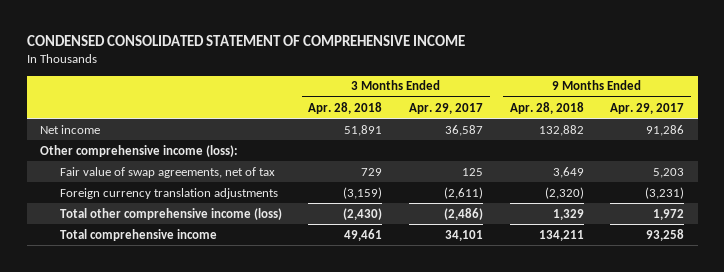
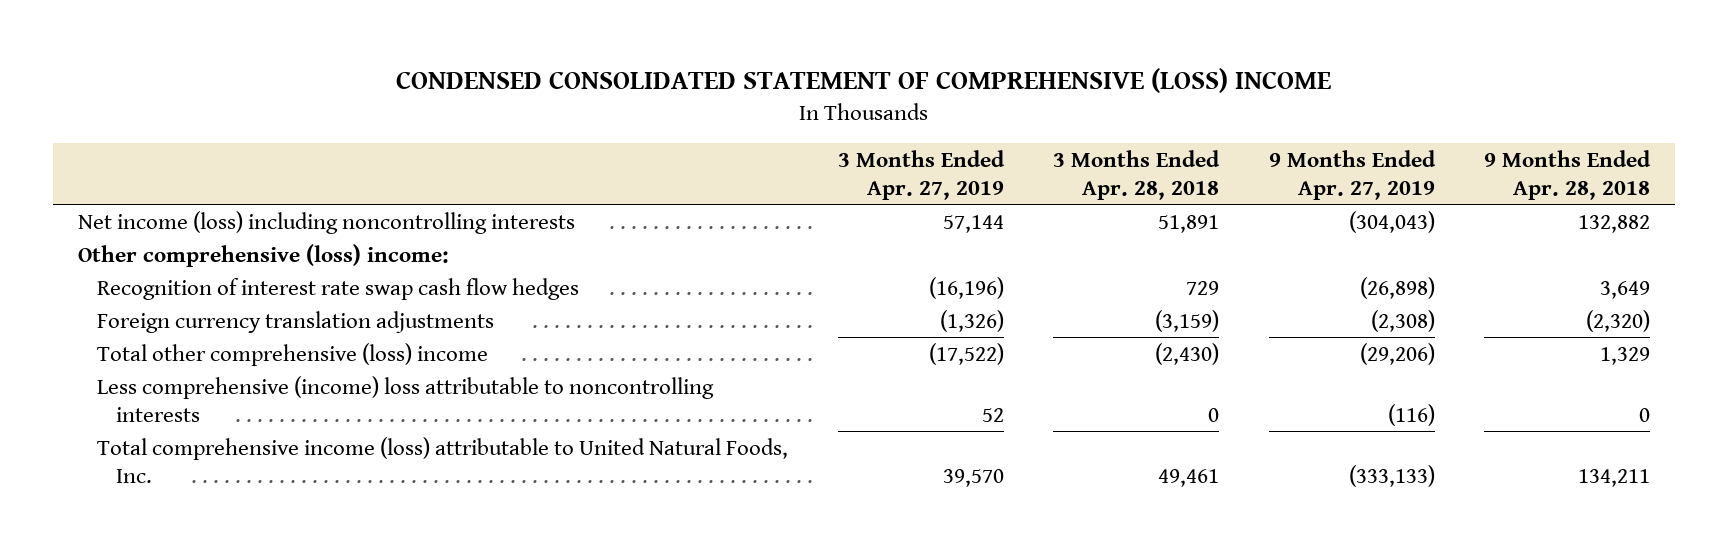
[26,35,465,47] CONDENSED CONSOLIDATED STATEMENT OF COMPREHENSIVE INCOME -> [396,67,1332,93] CONDENSED CONSOLIDATED STATEMENT OF COMPREHENSIVE (LOSS) INCOME
[409,102,484,114] Apr. 29, 2017 -> none
[610,102,685,114] Apr. 29, 2017 -> none
none -> [837,150,1005,200] 3 Months Ended Apr. 27, 2019
none -> [1268,150,1436,200] 9 Months Ended Apr. 27, 2019
[39,124,100,134] Net income -> [77,210,575,234] Net income (loss) including noncontrolling interests
[39,144,238,157] Other comprehensive income (loss): -> [77,243,449,267] Other comprehensive (loss) income:
[59,166,275,178] Fair value of swap agreements, net of tax -> [97,277,580,300] Recognition of interest rate swap cash flow hedges
[59,207,282,220] Total other comprehensive income (loss) -> [97,342,489,366] Total other comprehensive (loss) income
none -> [97,375,715,422] Less comprehensive (income) loss attributable to noncontrolling interests
[59,228,217,241] Total comprehensive income -> [97,436,789,483] Total comprehensive income (loss) attributable to United Natural Foods, Inc.

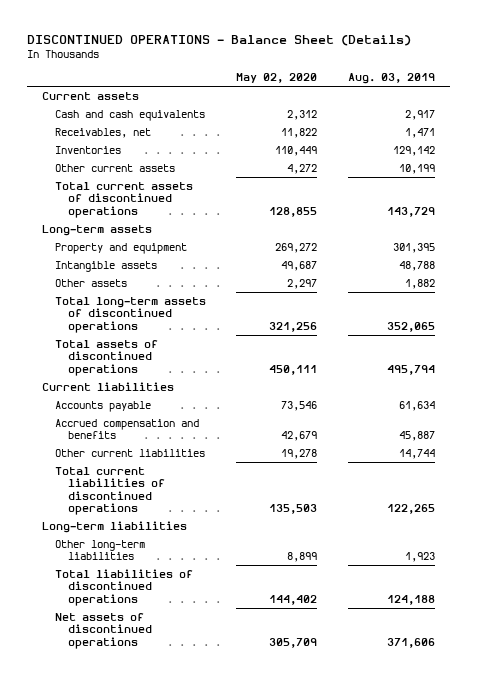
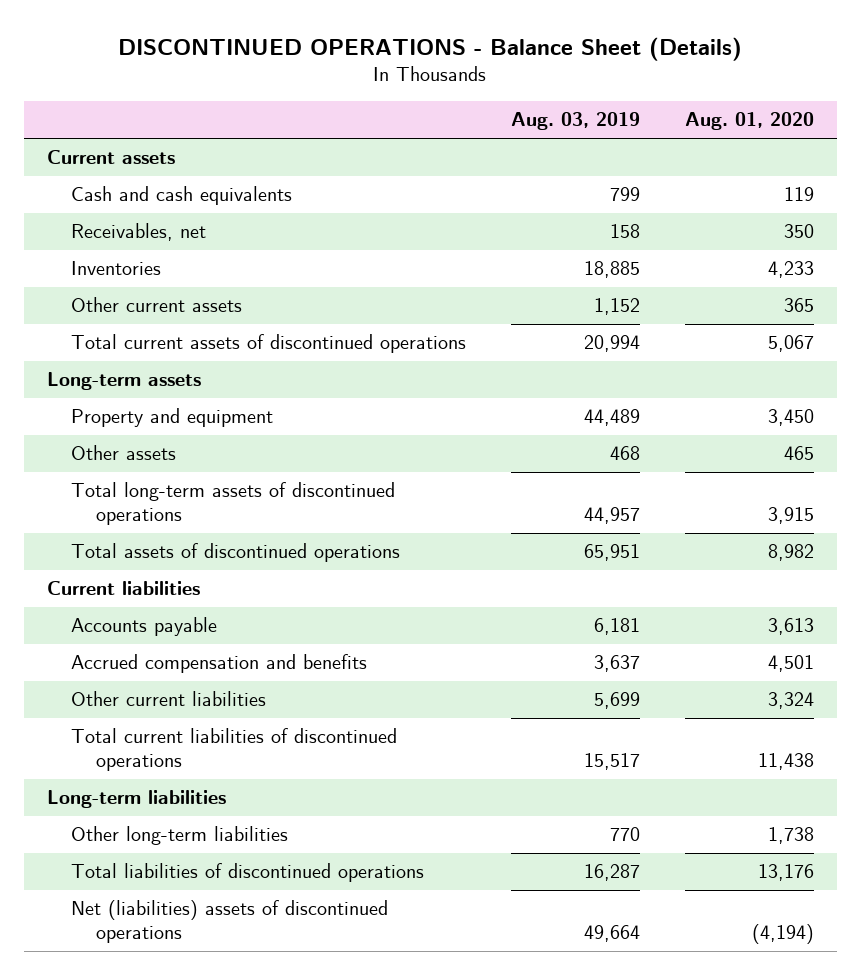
[236,73,318,84] May 02, 2020 -> none
none -> [685,112,815,131] Aug. 01, 2020
[404,109,435,120] 2,917 -> [610,187,641,202] 799
[404,127,435,138] 1,471 -> [610,224,641,239] 158
[392,145,435,156] 129,142 -> [584,261,641,279] 18,885
[398,163,435,174] 10,199 -> [594,298,641,316] 1,152
[386,206,435,217] 143,729 -> [584,335,641,353] 20,994
[55,260,158,272] Intangible assets -> none
[392,242,435,253] 301,395 -> [584,409,641,427] 44,489
[404,278,435,289] 1,882 -> [610,446,641,461] 468
[386,321,435,332] 352,065 -> [584,507,641,525] 44,957
[386,364,435,375] 495,794 -> [584,544,641,562] 65,951
[398,400,435,411] 61,634 -> [594,618,641,636] 6,181
[398,431,435,442] 45,887 -> [594,655,641,673] 3,637
[398,448,435,459] 14,744 -> [594,692,641,710] 5,699
[386,504,435,515] 122,265 -> [584,753,641,771] 15,517
[404,552,435,563] 1,923 -> [610,827,641,842] 770
[386,594,435,605] 124,188 -> [584,864,641,882] 16,287
[55,612,153,649] Net assets of discontinued operations -> [71,900,389,944] Net (liabilities) assets of discontinued operations
[386,637,435,648] 371,606 -> [584,925,641,943] 49,664

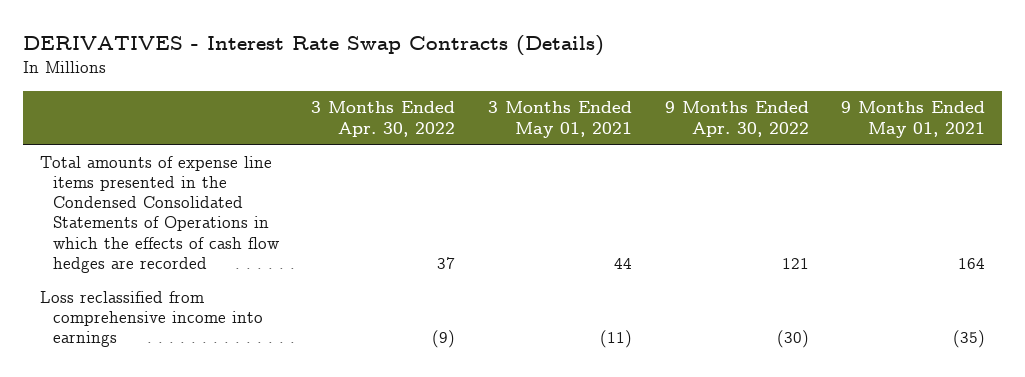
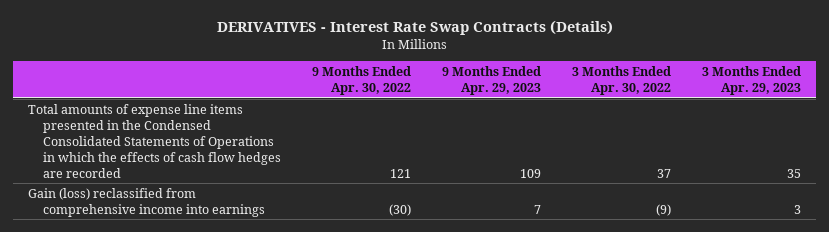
[488,101,633,138] 3 Months Ended May 01, 2021 -> none
[841,101,986,138] 9 Months Ended May 01, 2021 -> none
none -> [441,66,541,96] 9 Months Ended Apr. 29, 2023
none -> [701,66,801,96] 3 Months Ended Apr. 29, 2023
[39,290,263,348] Loss reclassified from comprehensive income into earnings -> [28,187,266,217] Gain (loss) reclassified from comprehensive income into earnings

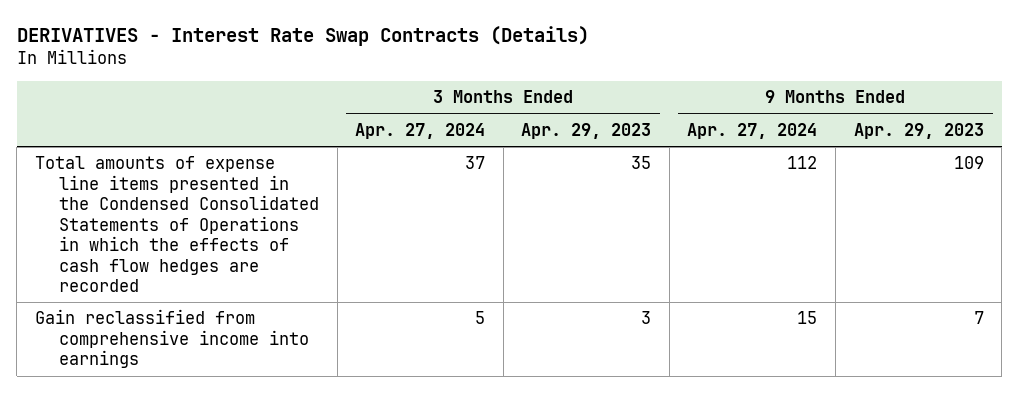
[311,66,411,96] 9 Months Ended Apr. 30, 2022 -> none
[571,66,671,96] 3 Months Ended Apr. 30, 2022 -> none
none -> [355,122,486,139] Apr. 27, 2024
none -> [687,122,818,139] Apr. 27, 2024
[28,187,266,217] Gain (loss) reclassified from comprehensive income into earnings -> [34,309,309,369] Gain reclassified from comprehensive income into earnings

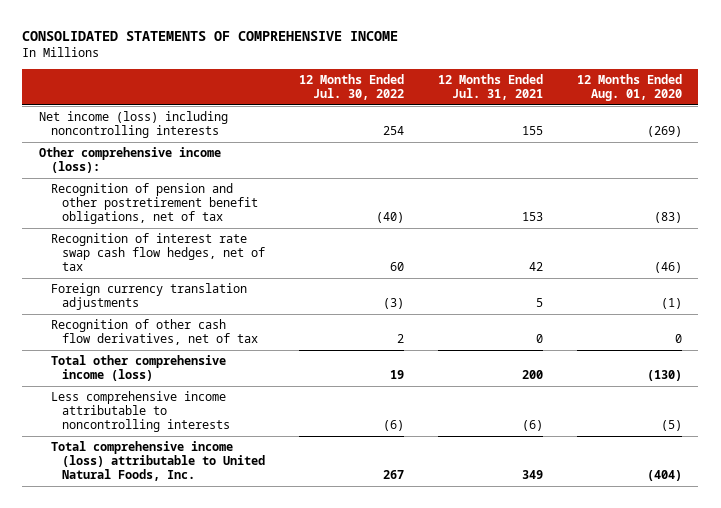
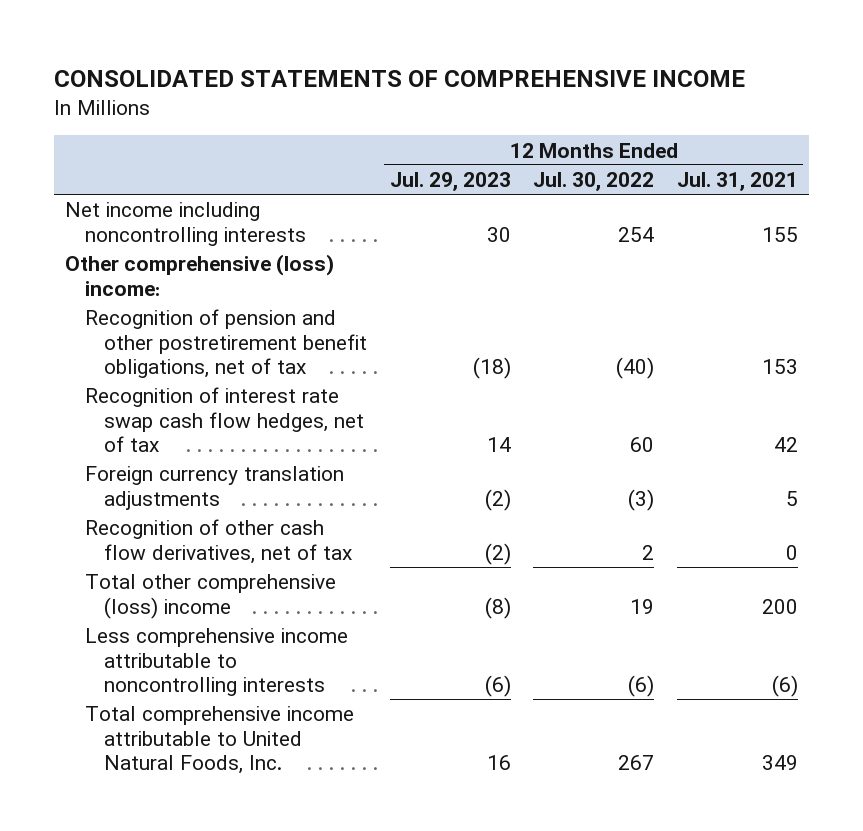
[576,74,682,102] 12 Months Ended Aug. 01, 2020 -> none
none -> [389,172,511,192] Jul. 29, 2023
[39,111,229,139] Net income (loss) including noncontrolling interests -> [65,202,306,246] Net income including noncontrolling interests
[39,147,222,174] Other comprehensive income (loss): -> [65,254,335,296] Other comprehensive (loss) income:
[50,355,226,382] Total other comprehensive income (loss) -> [84,574,336,619] Total other comprehensive (loss) income
[50,441,266,482] Total comprehensive income (loss) attributable to United Natural Foods, Inc. -> [84,706,354,774] Total comprehensive income attributable to United Natural Foods, Inc.

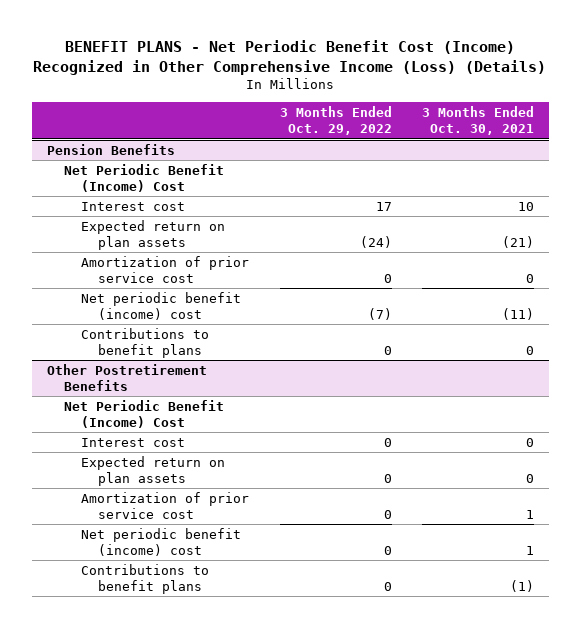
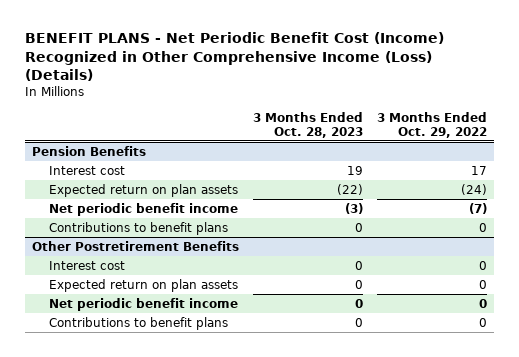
[421,106,534,136] 3 Months Ended Oct. 30, 2021 -> none
none -> [252,111,363,138] 3 Months Ended Oct. 28, 2023
[64,163,225,193] Net Periodic Benefit (Income) Cost -> none
[81,255,250,284] Amortization of prior service cost -> none
[81,291,242,321] Net periodic benefit (income) cost -> [48,202,238,216] Net periodic benefit income
[64,399,225,429] Net Periodic Benefit (Income) Cost -> none
[81,491,250,520] Amortization of prior service cost -> none
[81,527,242,557] Net periodic benefit (income) cost -> [48,297,238,311] Net periodic benefit income

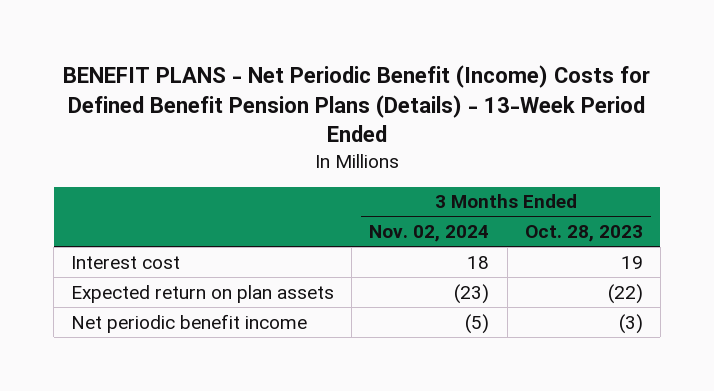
[25,32,445,82] BENEFIT PLANS - Net Periodic Benefit Cost (Income) Recognized in Other Comprehensive Income (Loss) (Details) -> [62,65,650,143] BENEFIT PLANS - Net Periodic Benefit (Income) Costs for Defined Benefit Pension Plans (Details) - 13-Week Period Ended
[376,111,487,138] 3 Months Ended Oct. 29, 2022 -> none
none -> [369,225,490,243] Nov. 02, 2024
[31,145,146,156] Pension Benefits -> none
[48,221,228,235] Contributions to benefit plans -> none
[31,240,239,251] Other Postretirement Benefits -> none
[48,260,125,270] Interest cost -> none
[48,278,238,292] Expected return on plan assets -> none
[48,297,238,311] Net periodic benefit income -> none
[48,316,228,330] Contributions to benefit plans -> none

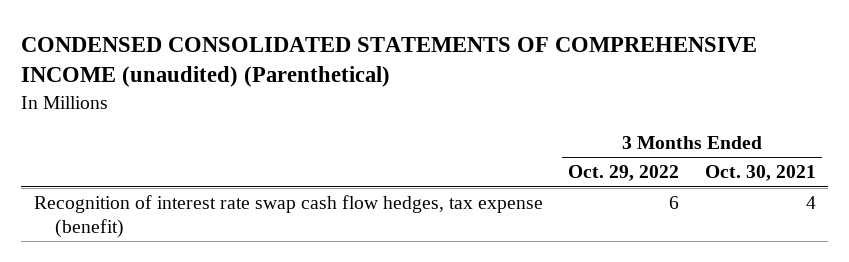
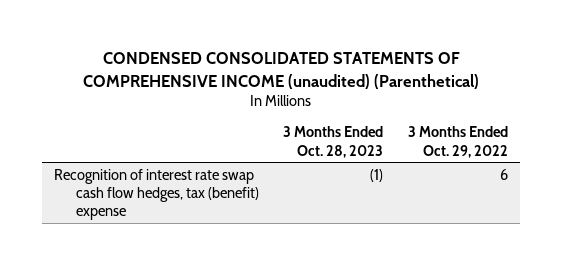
[704,165,816,182] Oct. 30, 2021 -> none
none -> [283,126,384,158] 3 Months Ended Oct. 28, 2023
[33,195,543,238] Recognition of interest rate swap cash flow hedges, tax expense (benefit) -> [54,168,259,221] Recognition of interest rate swap cash flow hedges, tax (benefit) expense

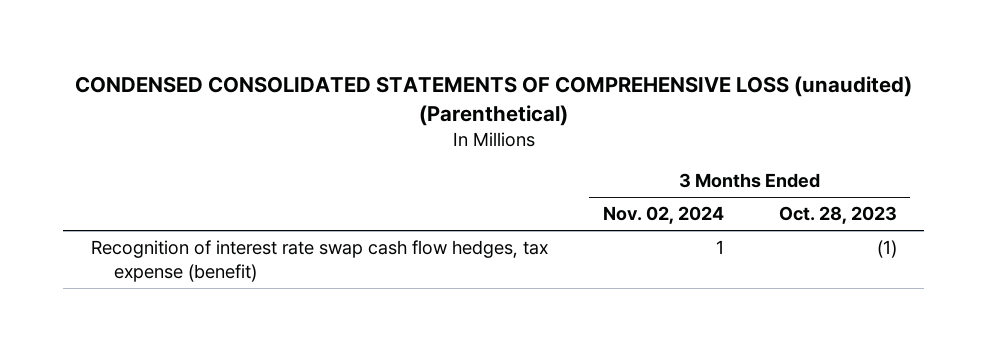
[83,52,480,89] CONDENSED CONSOLIDATED STATEMENTS OF COMPREHENSIVE INCOME (unaudited) (Parenthetical) -> [74,75,912,126] CONDENSED CONSOLIDATED STATEMENTS OF COMPREHENSIVE LOSS (unaudited) (Parenthetical)
[408,126,509,158] 3 Months Ended Oct. 29, 2022 -> none
none -> [602,206,724,225] Nov. 02, 2024
[54,168,259,221] Recognition of interest rate swap cash flow hedges, tax (benefit) expense -> [90,240,548,282] Recognition of interest rate swap cash flow hedges, tax expense (benefit)

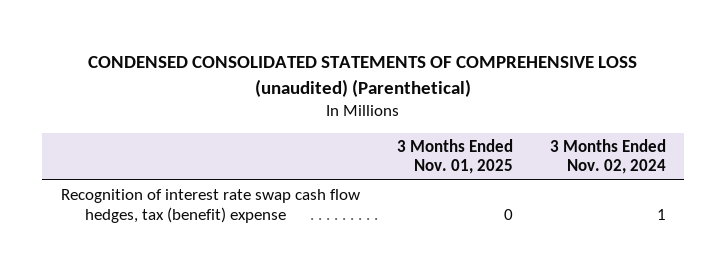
[778,206,897,225] Oct. 28, 2023 -> none
none -> [396,138,513,175] 3 Months Ended Nov. 01, 2025
[90,240,548,282] Recognition of interest rate swap cash flow hedges, tax expense (benefit) -> [60,189,360,223] Recognition of interest rate swap cash flow hedges, tax (benefit) expense

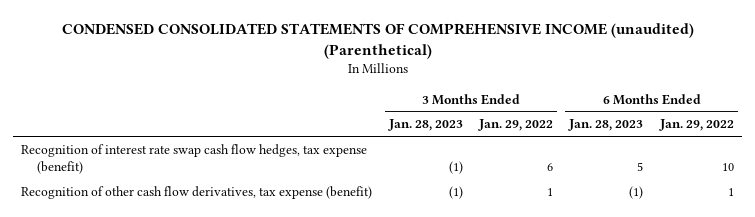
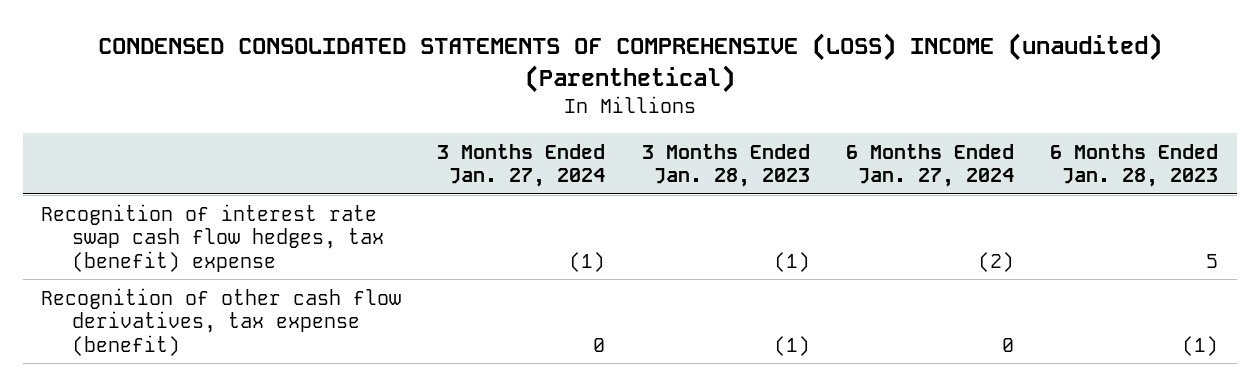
[61,23,694,60] CONDENSED CONSOLIDATED STATEMENTS OF COMPREHENSIVE INCOME (unaudited) (Parenthetical) -> [97,33,1162,93] CONDENSED CONSOLIDATED STATEMENTS OF COMPREHENSIVE (LOSS) INCOME (unaudited) (Parenthetical)
[478,119,554,132] Jan. 29, 2022 -> none
[658,119,734,132] Jan. 29, 2022 -> none
none -> [437,144,606,188] 3 Months Ended Jan. 27, 2024
none -> [846,144,1015,188] 6 Months Ended Jan. 27, 2024
[21,143,368,174] Recognition of interest rate swap cash flow hedges, tax expense (benefit) -> [41,203,384,272] Recognition of interest rate swap cash flow hedges, tax (benefit) expense

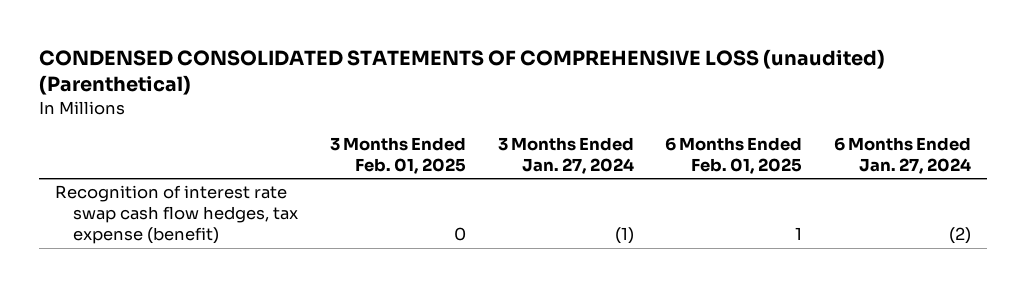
[97,33,1162,93] CONDENSED CONSOLIDATED STATEMENTS OF COMPREHENSIVE (LOSS) INCOME (unaudited) (Parenthetical) -> [39,49,886,96] CONDENSED CONSOLIDATED STATEMENTS OF COMPREHENSIVE LOSS (unaudited) (Parenthetical)
[641,144,810,188] 3 Months Ended Jan. 28, 2023 -> none
[1050,144,1219,188] 6 Months Ended Jan. 28, 2023 -> none
none -> [329,137,466,175] 3 Months Ended Feb. 01, 2025
none -> [665,137,803,175] 6 Months Ended Feb. 01, 2025
[41,287,402,356] Recognition of other cash flow derivatives, tax expense (benefit) -> none
[41,203,384,272] Recognition of interest rate swap cash flow hedges, tax (benefit) expense -> [55,185,299,245] Recognition of interest rate swap cash flow hedges, tax expense (benefit)

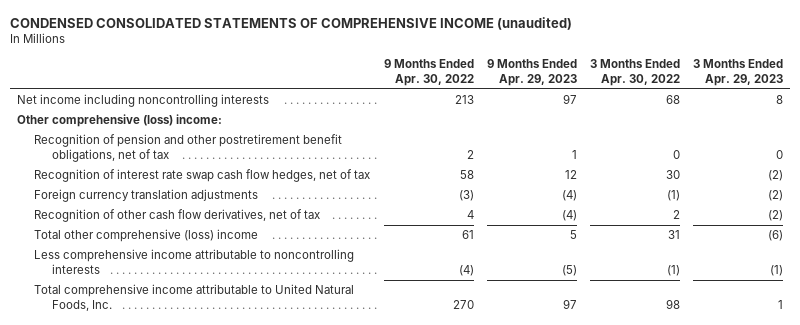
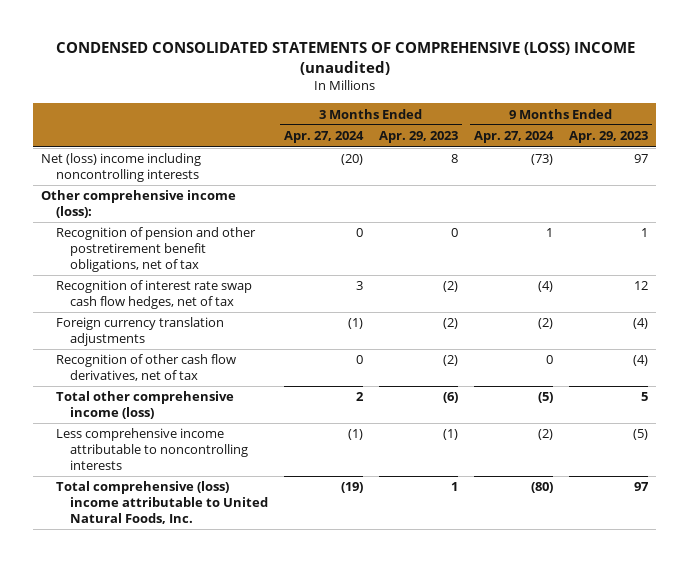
[10,16,573,30] CONDENSED CONSOLIDATED STATEMENTS OF COMPREHENSIVE INCOME (unaudited) -> [55,42,635,75] CONDENSED CONSOLIDATED STATEMENTS OF COMPREHENSIVE (LOSS) INCOME (unaudited)
[383,59,474,86] 9 Months Ended Apr. 30, 2022 -> none
[589,59,680,86] 3 Months Ended Apr. 30, 2022 -> none
none -> [284,131,365,144] Apr. 27, 2024
none -> [474,131,555,144] Apr. 27, 2024
[16,94,269,108] Net income including noncontrolling interests -> [41,153,202,183] Net (loss) income including noncontrolling interests
[16,114,222,128] Other comprehensive (loss) income: -> [41,190,237,219] Other comprehensive income (loss):
[34,229,259,243] Total other comprehensive (loss) income -> [55,391,234,420] Total other comprehensive income (loss)
[34,284,355,311] Total comprehensive income attributable to United Natural Foods, Inc. -> [55,481,269,524] Total comprehensive (loss) income attributable to United Natural Foods, Inc.

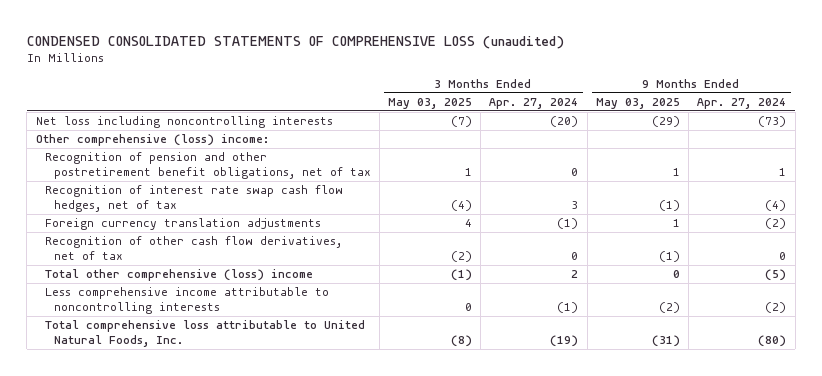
[55,42,635,75] CONDENSED CONSOLIDATED STATEMENTS OF COMPREHENSIVE (LOSS) INCOME (unaudited) -> [26,35,564,49] CONDENSED CONSOLIDATED STATEMENTS OF COMPREHENSIVE LOSS (unaudited)
[379,131,459,144] Apr. 29, 2023 -> none
[569,131,649,144] Apr. 29, 2023 -> none
none -> [387,97,472,109] May 03, 2025
none -> [595,97,680,109] May 03, 2025
[41,153,202,183] Net (loss) income including noncontrolling interests -> [35,116,333,129] Net loss including noncontrolling interests
[41,190,237,219] Other comprehensive income (loss): -> [35,134,269,147] Other comprehensive (loss) income:
[55,391,234,420] Total other comprehensive income (loss) -> [44,269,313,282] Total other comprehensive (loss) income
[55,481,269,524] Total comprehensive (loss) income attributable to United Natural Foods, Inc. -> [44,320,365,347] Total comprehensive loss attributable to United Natural Foods, Inc.

